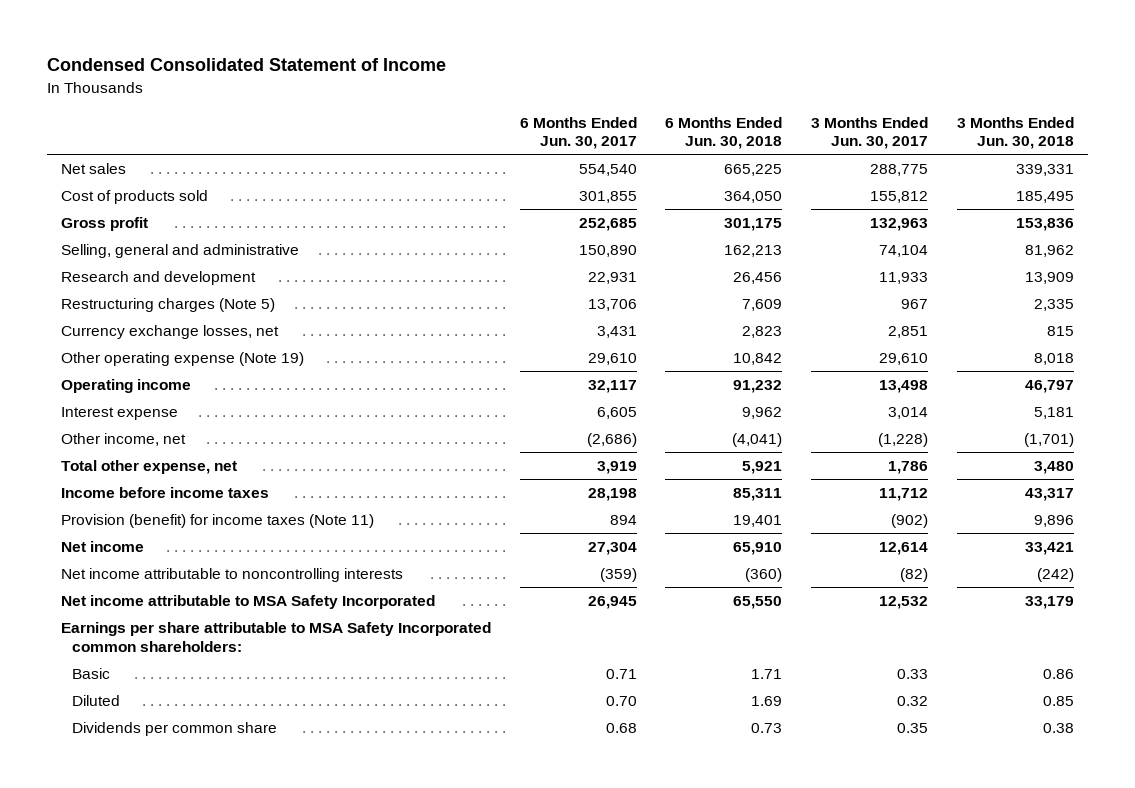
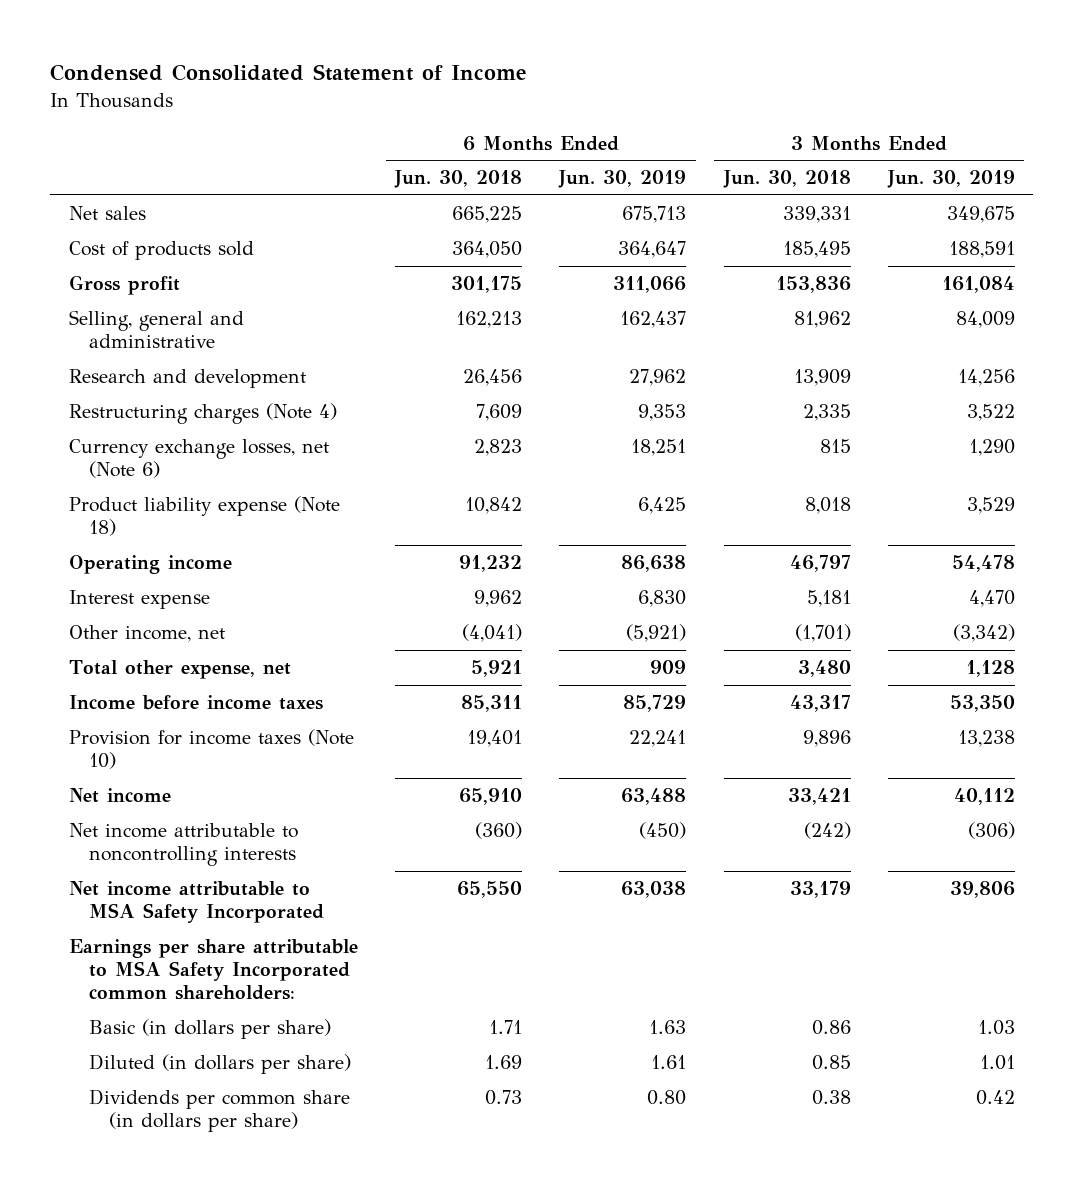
[519,116,637,150] 6 Months Ended Jun. 30, 2017 -> none
[810,116,928,150] 3 Months Ended Jun. 30, 2017 -> none
none -> [558,170,687,189] Jun. 30, 2019
none -> [886,170,1015,189] Jun. 30, 2019
[61,298,276,313] Restructuring charges (Note 5) -> [69,402,338,424] Restructuring charges (Note 4)
[61,325,280,340] Currency exchange losses, net -> [69,438,330,479] Currency exchange losses, net (Note 6)
[61,352,305,367] Other operating expense (Note 19) -> [69,495,341,537] Product liability expense (Note 18)
[61,514,375,529] Provision (benefit) for income taxes (Note 11) -> [69,728,355,770] Provision for income taxes (Note 10)
[72,668,111,680] Basic -> [88,1018,331,1039] Basic (in dollars per share)
[72,695,121,707] Diluted -> [88,1053,351,1074] Diluted (in dollars per share)
[72,722,278,737] Dividends per common share -> [88,1088,350,1133] Dividends per common share (in dollars per share)

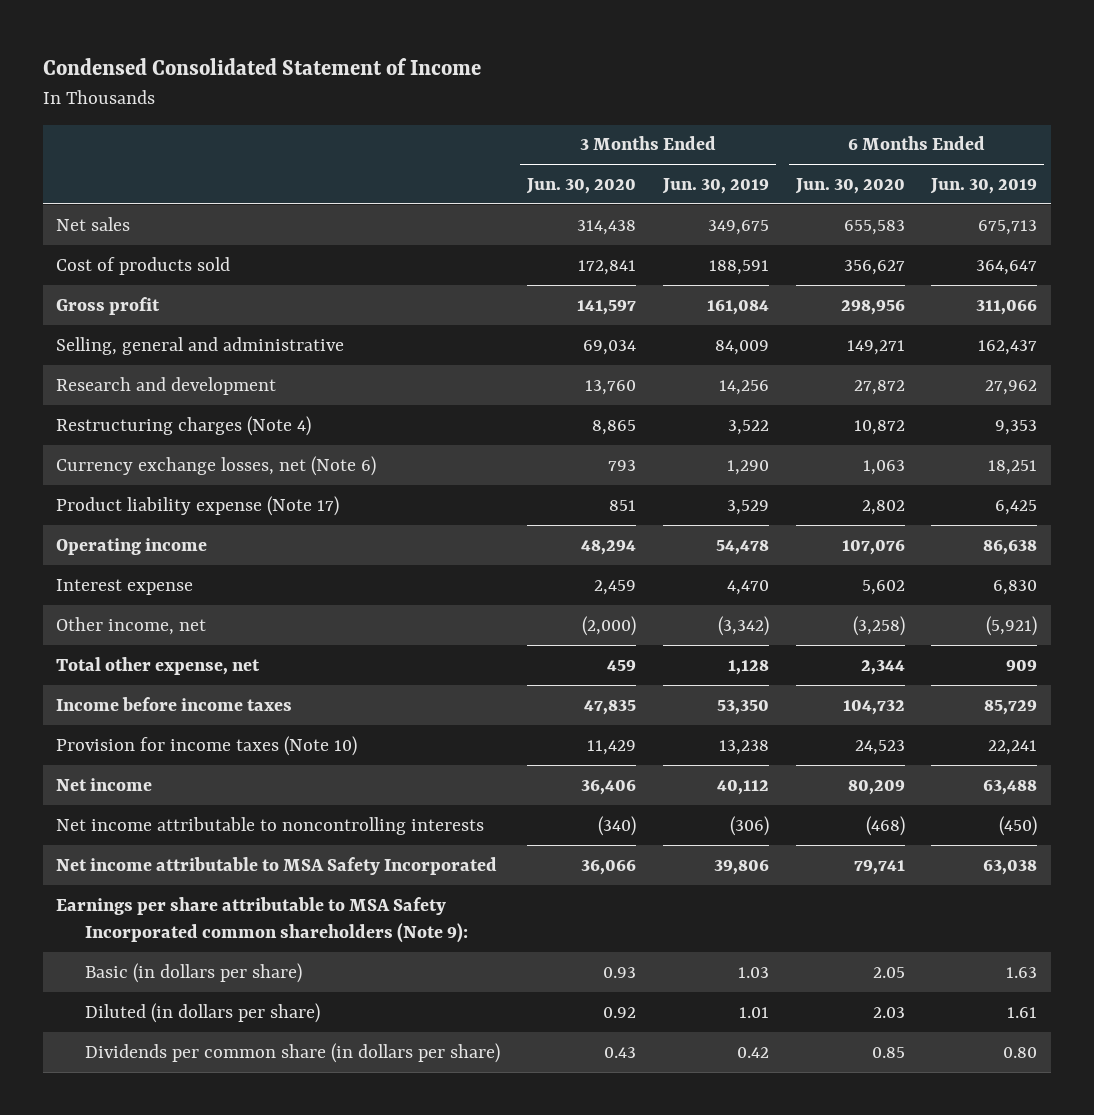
[394,170,523,189] Jun. 30, 2018 -> none
[722,170,851,189] Jun. 30, 2018 -> none
none -> [526,177,637,194] Jun. 30, 2020
none -> [794,177,905,194] Jun. 30, 2020
[69,495,341,537] Product liability expense (Note 18) -> [56,495,340,516] Product liability expense (Note 17)
[69,938,359,1001] Earnings per share attributable to MSA Safety Incorporated common shareholders: -> [56,896,469,943] Earnings per share attributable to MSA Safety Incorporated common shareholders (Note 9):

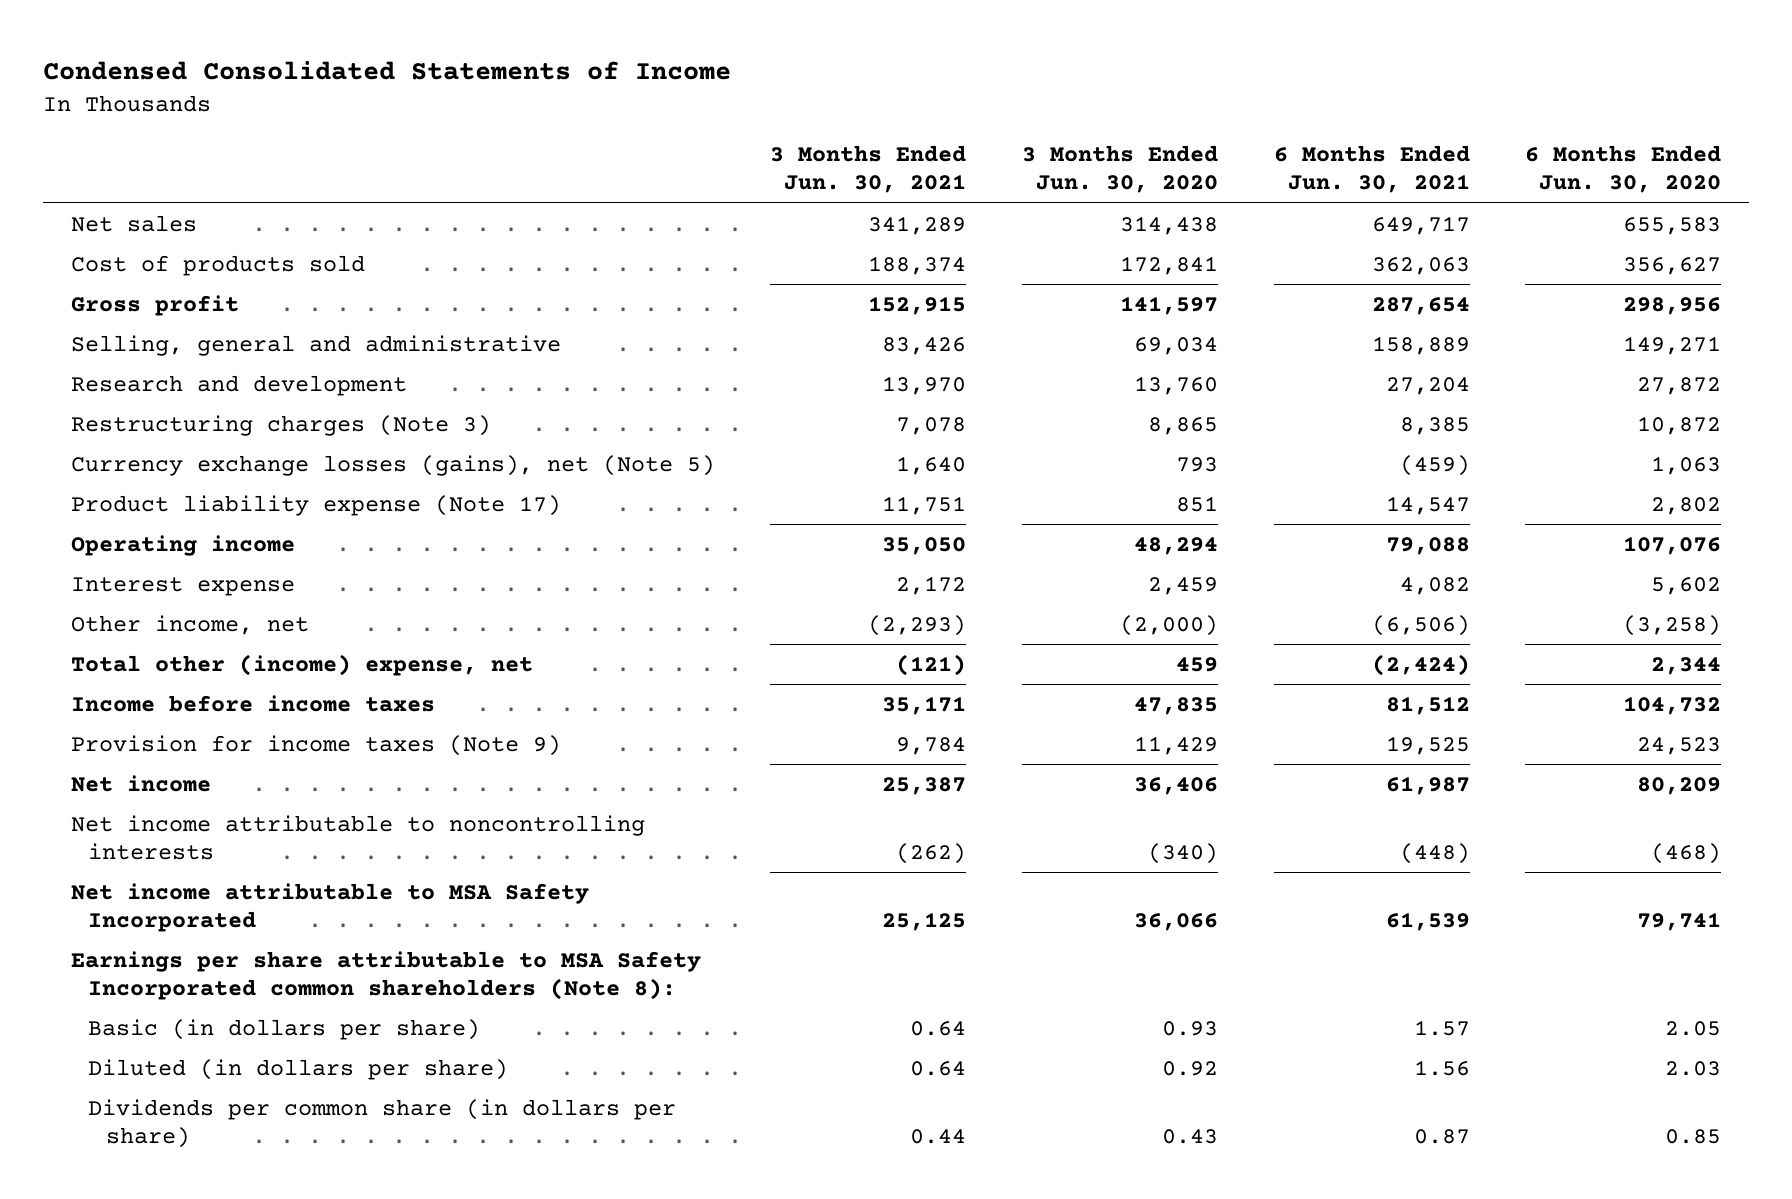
[42,58,481,76] Condensed Consolidated Statement of Income -> [42,61,731,81] Condensed Consolidated Statements of Income
[661,177,769,194] Jun. 30, 2019 -> none
[930,177,1038,194] Jun. 30, 2019 -> none
none -> [770,145,967,194] 3 Months Ended Jun. 30, 2021
none -> [1273,145,1470,194] 6 Months Ended Jun. 30, 2021
[56,415,312,436] Restructuring charges (Note 4) -> [70,414,491,436] Restructuring charges (Note 3)
[56,455,377,476] Currency exchange losses, net (Note 6) -> [70,454,715,476] Currency exchange losses (gains), net (Note 5)
[56,656,261,675] Total other expense, net -> [70,653,533,676] Total other (income) expense, net
[56,735,358,756] Provision for income taxes (Note 10) -> [70,734,561,756] Provision for income taxes (Note 9)
[56,896,469,943] Earnings per share attributable to MSA Safety Incorporated common shareholders (Note 9): -> [70,950,701,1001] Earnings per share attributable to MSA Safety Incorporated common shareholders (Note 8):

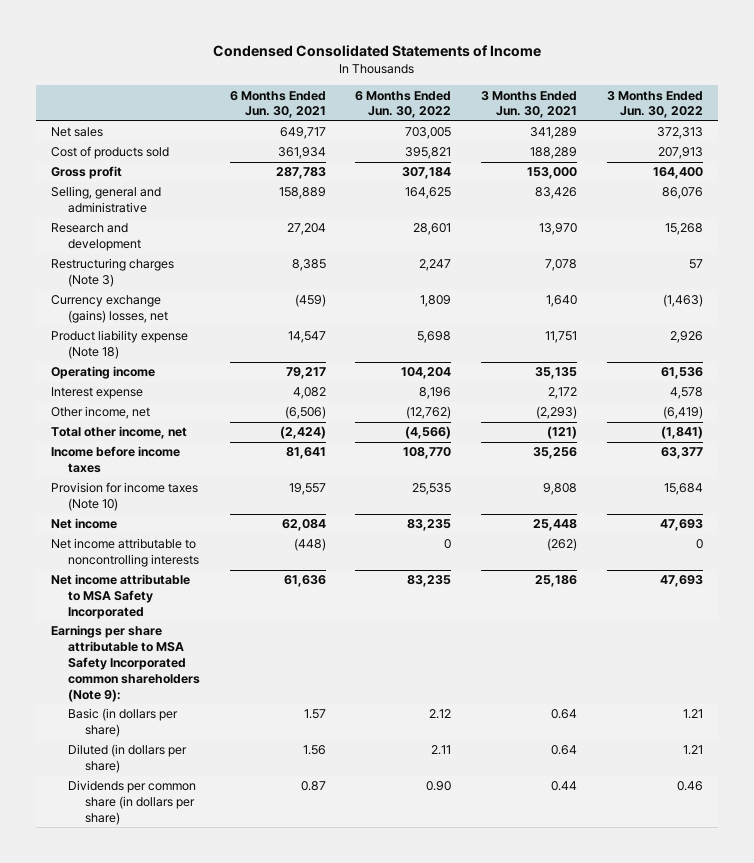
[1021,145,1218,194] 3 Months Ended Jun. 30, 2020 -> none
[1525,145,1722,194] 6 Months Ended Jun. 30, 2020 -> none
none -> [355,90,452,119] 6 Months Ended Jun. 30, 2022
none -> [607,90,704,119] 3 Months Ended Jun. 30, 2022
[868,255,967,275] 188,374 -> [530,147,578,160] 188,289
[1371,256,1470,275] 362,063 -> [277,147,326,160] 361,934
[868,295,967,315] 152,915 -> [527,167,578,180] 153,000
[1371,296,1470,315] 287,654 -> [275,167,326,180] 287,783
[70,454,715,476] Currency exchange losses (gains), net (Note 5) -> [50,295,168,324] Currency exchange (gains) losses, net
[70,494,561,516] Product liability expense (Note 17) -> [50,330,188,360] Product liability expense (Note 18)
[882,536,967,555] 35,050 -> [535,367,578,380] 35,135
[1385,536,1470,555] 79,088 -> [285,367,326,380] 79,217
[70,653,533,676] Total other (income) expense, net -> [50,426,187,440] Total other income, net
[882,695,967,715] 35,171 -> [533,447,578,460] 35,256
[1385,695,1470,715] 81,512 -> [285,447,326,460] 81,641
[70,734,561,756] Provision for income taxes (Note 9) -> [50,482,198,512] Provision for income taxes (Note 10)
[896,736,967,755] 9,784 -> [543,483,578,496] 9,808
[1385,735,1470,755] 19,525 -> [288,483,326,496] 19,557
[882,776,967,795] 25,387 -> [533,519,578,532] 25,448
[1385,775,1470,795] 61,987 -> [281,519,326,532] 62,084
[882,912,967,932] 25,125 -> [535,575,578,588] 25,186
[1385,912,1470,932] 61,539 -> [283,575,326,588] 61,636
[70,950,701,1001] Earnings per share attributable to MSA Safety Incorporated common shareholders (Note 8): -> [50,625,200,702] Earnings per share attributable to MSA Safety Incorporated common shareholders (Note 9):

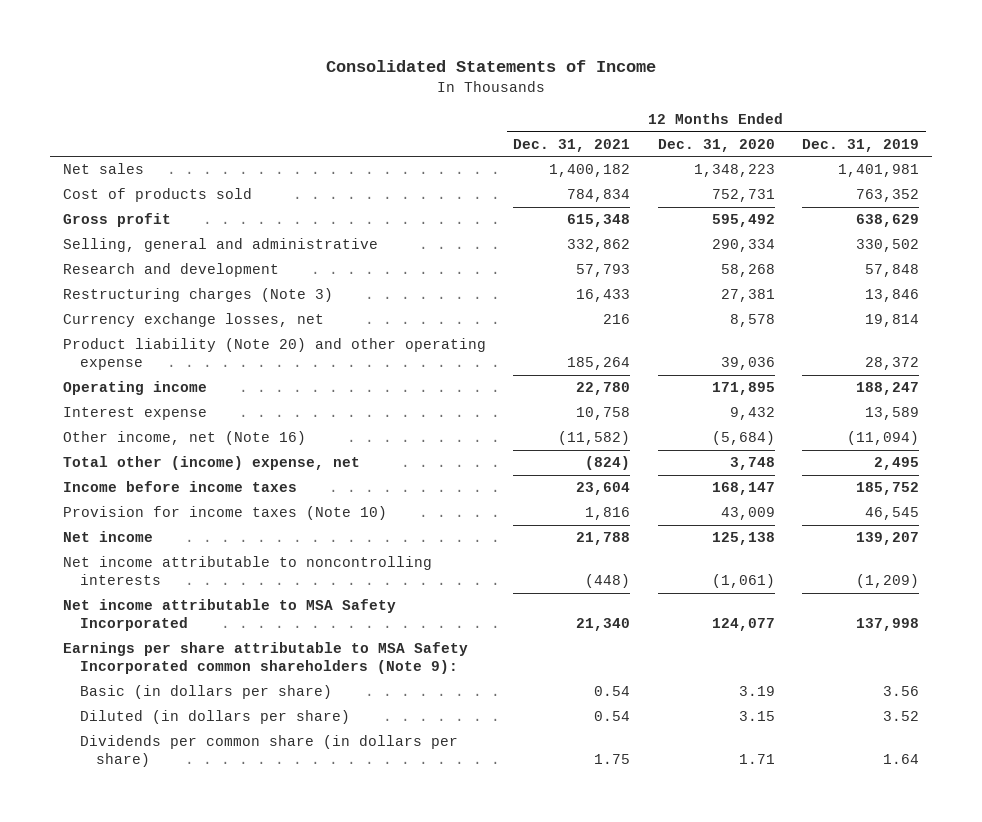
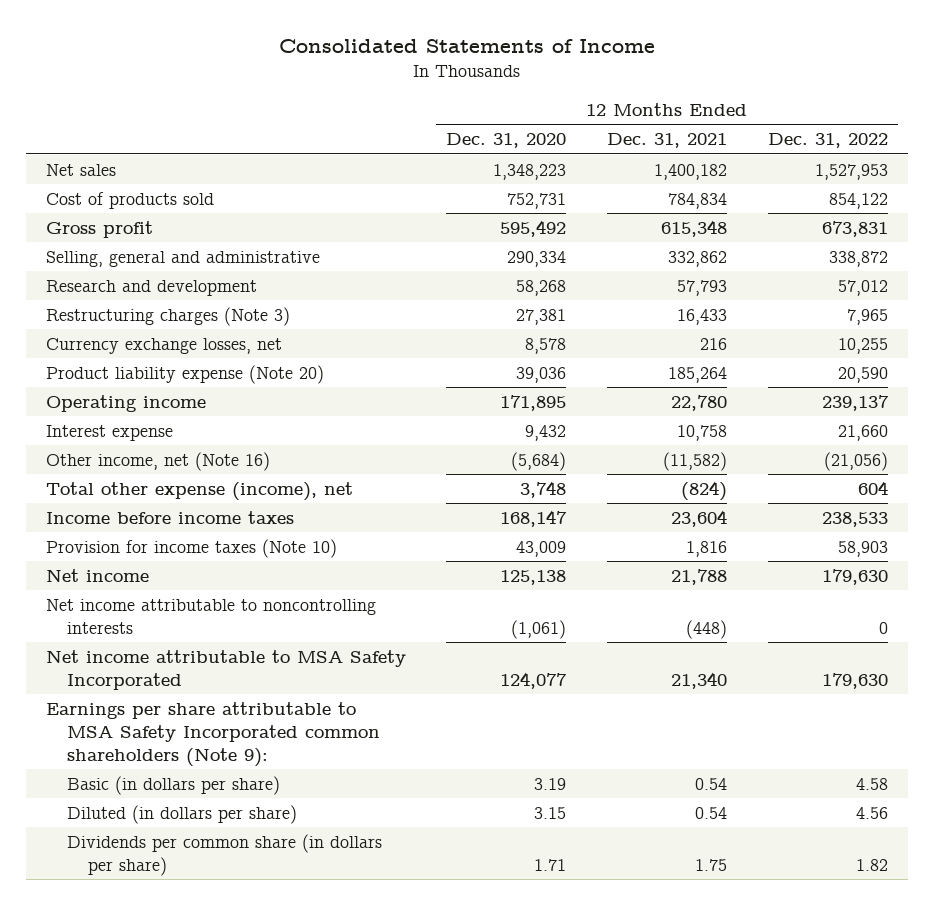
[801,138,919,152] Dec. 31, 2019 -> none
none -> [767,133,888,149] Dec. 31, 2022
[63,338,487,371] Product liability (Note 20) and other operating expense -> [45,364,324,384] Product liability expense (Note 20)
[63,456,361,471] Total other (income) expense, net -> [45,481,353,501] Total other expense (income), net

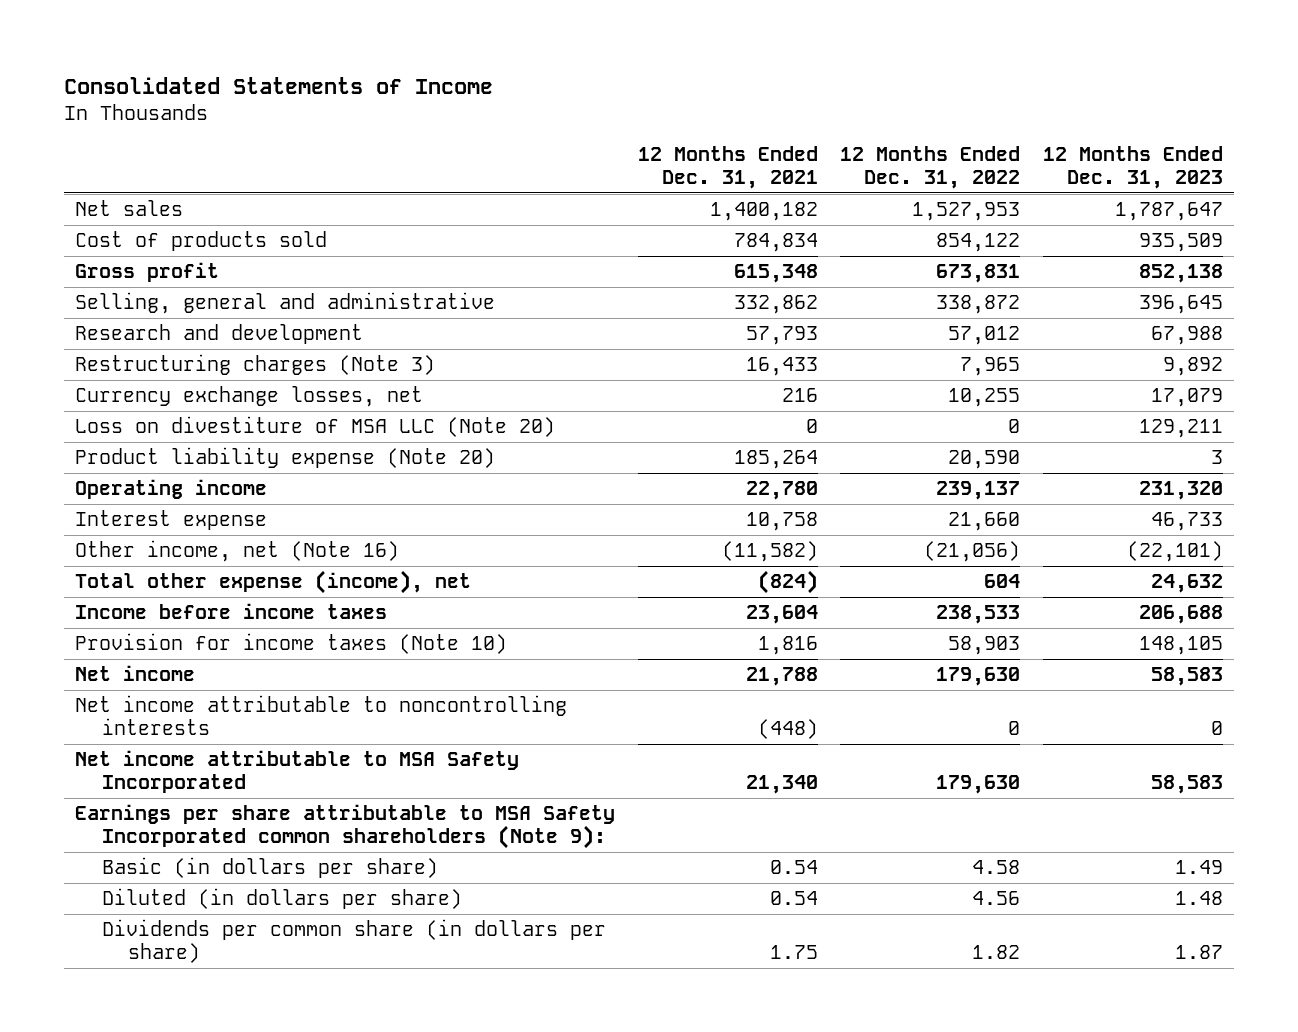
[446,133,567,149] Dec. 31, 2020 -> none
none -> [1043,146,1224,190] 12 Months Ended Dec. 31, 2023
none -> [74,416,555,438] Loss on divestiture of MSA LLC (Note 20)

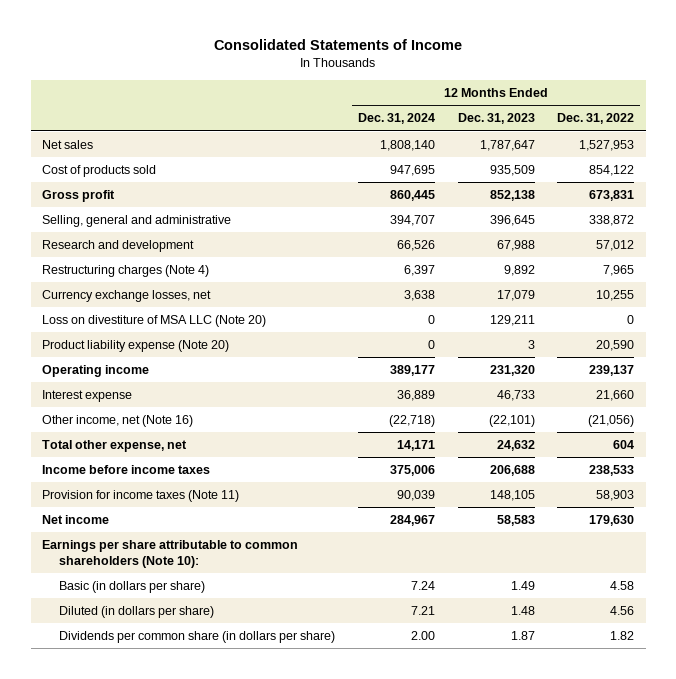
[637,146,818,190] 12 Months Ended Dec. 31, 2021 -> none
none -> [358,113,436,125] Dec. 31, 2024
[74,354,435,376] Restructuring charges (Note 3) -> [41,265,209,278] Restructuring charges (Note 4)
[74,570,471,595] Total other expense (income), net -> [41,440,187,453] Total other expense, net
[74,633,507,655] Provision for income taxes (Note 10) -> [41,490,239,503] Provision for income taxes (Note 11)
[74,695,567,735] Net income attributable to noncontrolling interests -> none
[74,750,519,793] Net income attributable to MSA Safety Incorporated -> none
[74,804,615,849] Earnings per share attributable to MSA Safety Incorporated common shareholders (Note 9): -> [41,540,298,568] Earnings per share attributable to common shareholders (Note 10):

